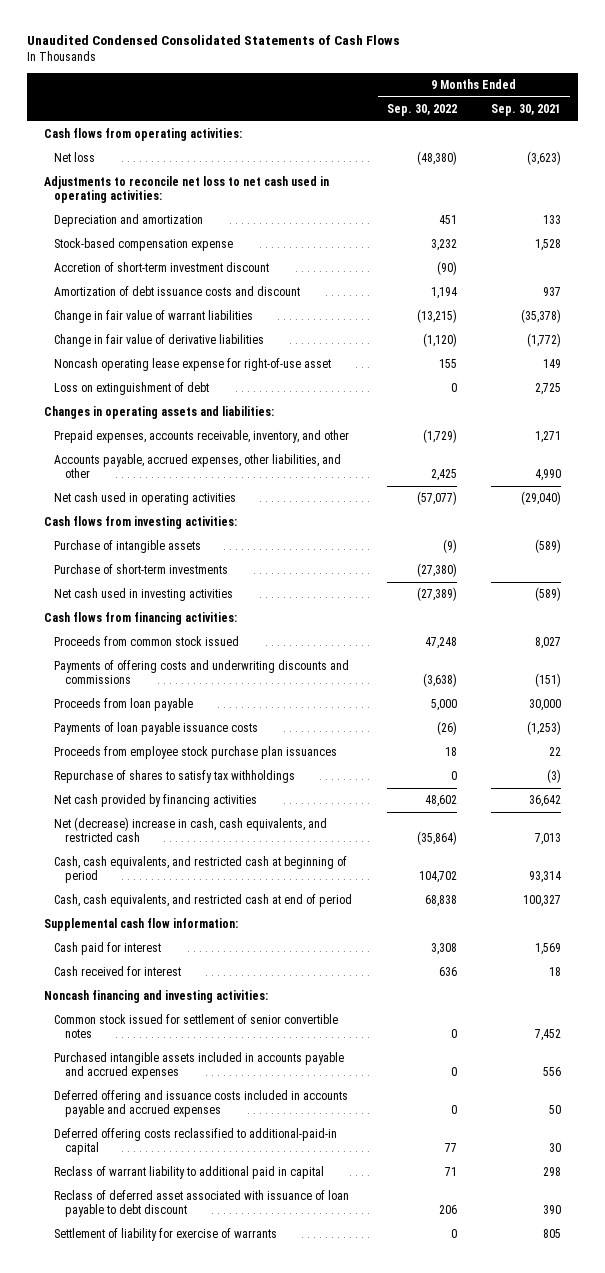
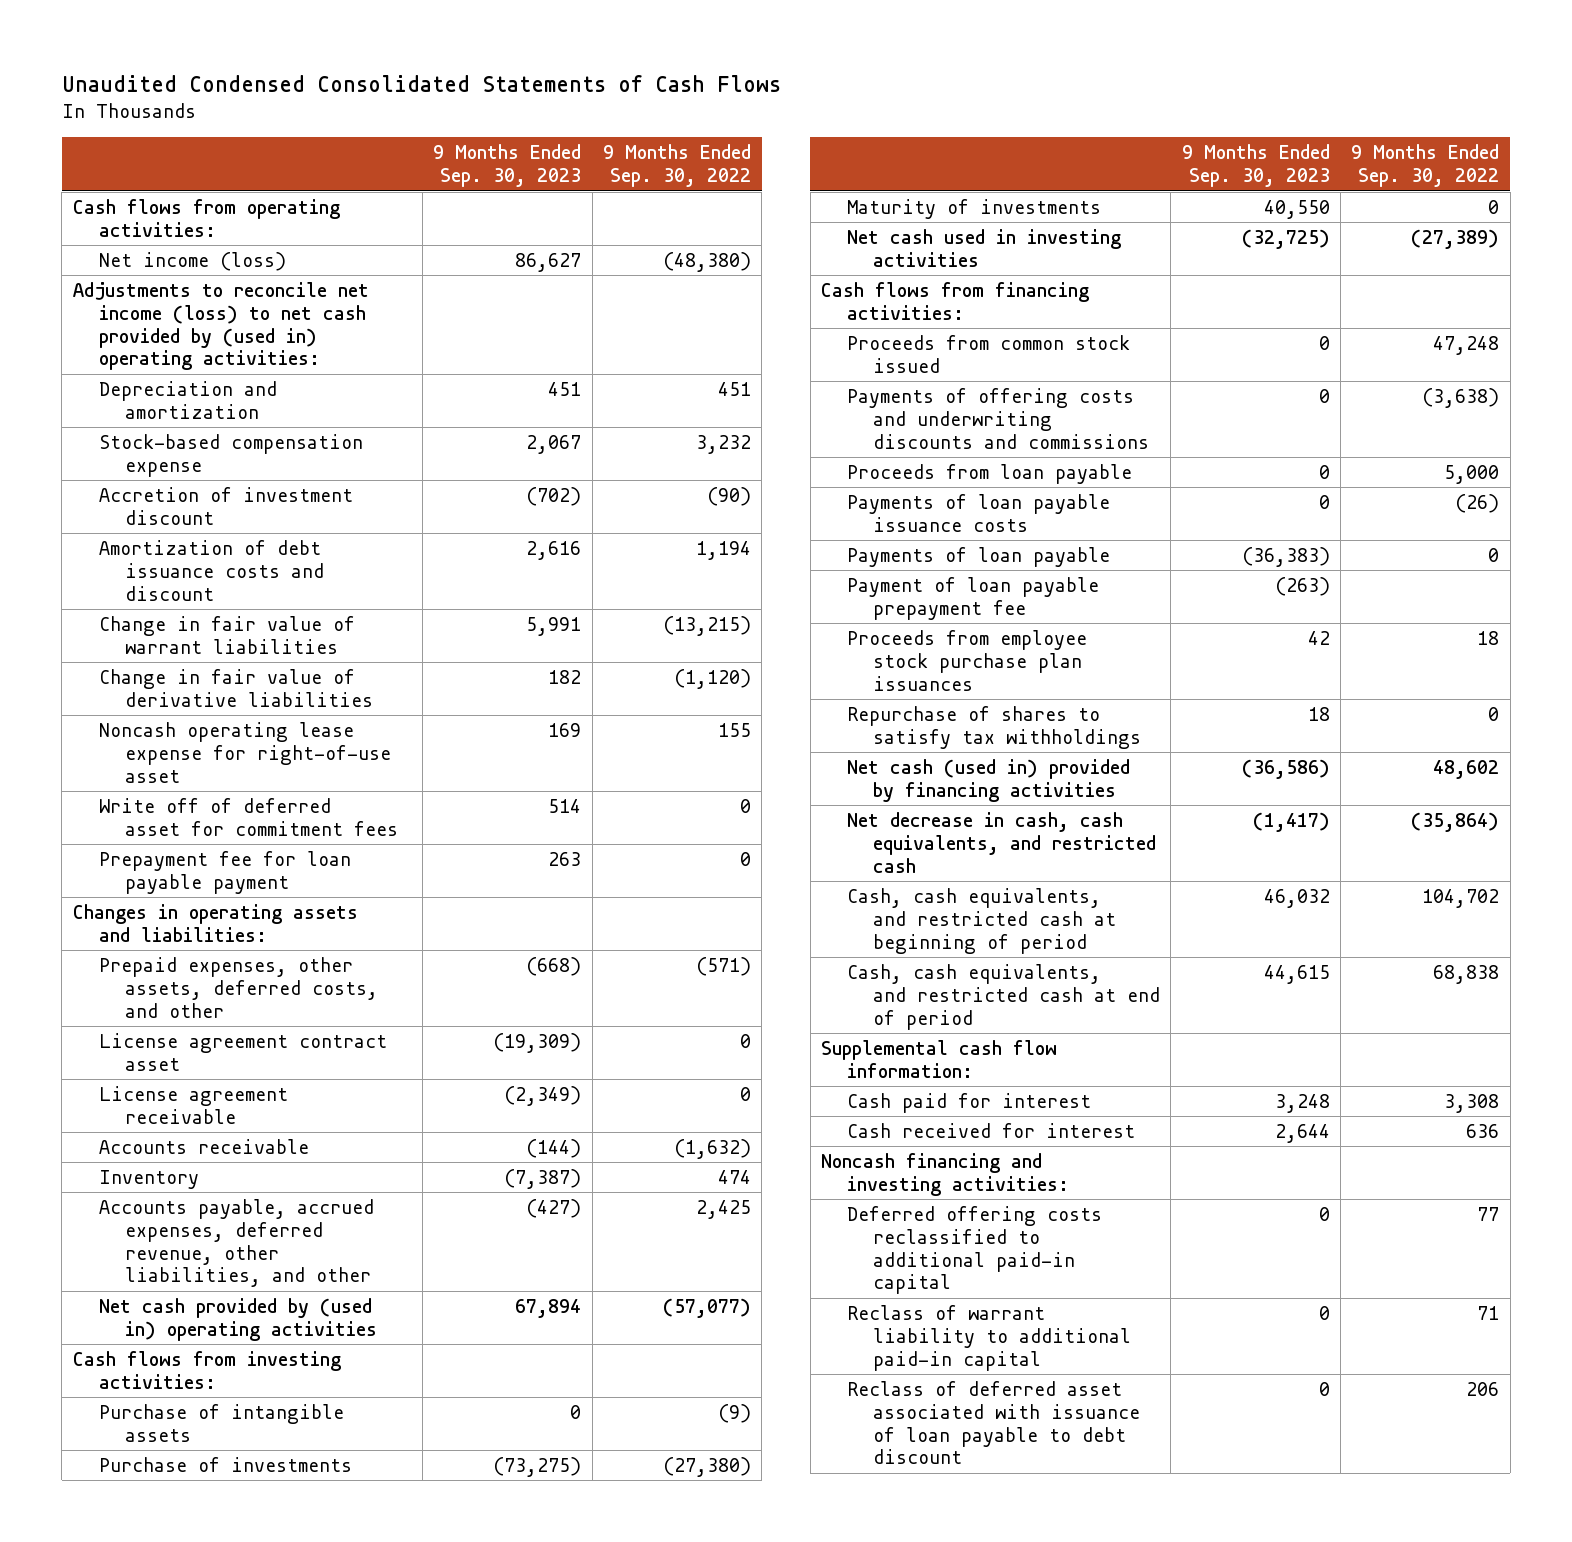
[491,103,562,116] Sep. 30, 2021 -> none
none -> [433,144,582,187] 9 Months Ended Sep. 30, 2023
[54,152,96,163] Net loss -> [98,251,286,271] Net income (loss)
[43,176,329,204] Adjustments to reconcile net loss to net cash used in operating activities: -> [72,281,369,371] Adjustments to reconcile net income (loss) to net cash provided by (used in) operating activities:
[54,262,270,273] Accretion of short-term investment discount -> [98,486,353,525] Accretion of investment discount
[54,382,210,396] Loss on extinguishment of debt -> none
none -> [98,797,398,836] Write off of deferred asset for commitment fees
none -> [98,850,351,894] Prepayment fee for loan payable payment
[54,430,350,444] Prepaid expenses, accounts receivable, inventory, and other -> [98,956,378,1018] Prepaid expenses, other assets, deferred costs, and other
[422,429,457,444] (1,729) -> [695,956,751,976] (571)
none -> [98,1032,387,1071] License agreement contract asset
none -> [98,1085,288,1124] License agreement receivable
none -> [98,1138,309,1154] Accounts receivable
none -> [98,1169,199,1189] Inventory
[54,454,342,479] Accounts payable, accrued expenses, other liabilities, and other -> [98,1198,374,1288] Accounts payable, accrued expenses, deferred revenue, other liabilities, and other
[54,492,237,506] Net cash used in operating activities -> [98,1297,377,1341] Net cash provided by (used in) operating activities
[54,564,229,575] Purchase of short-term investments -> [98,1456,352,1472] Purchase of investments
none -> [846,198,1101,219] Maturity of investments
none -> [846,546,1110,567] Payments of loan payable
none -> [846,576,1099,620] Payment of loan payable prepayment fee
[54,794,258,808] Net cash provided by financing activities -> [846,758,1130,802] Net cash (used in) provided by financing activities
[54,817,328,843] Net (decrease) increase in cash, cash equivalents, and restricted cash -> [846,811,1156,873] Net decrease in cash, cash equivalents, and restricted cash
[54,1014,339,1039] Common stock issued for settlement of senior convertible notes -> none
[54,1052,345,1080] Purchased intangible assets included in accounts payable and accrued expenses -> none
[54,1090,349,1118] Deferred offering and issuance costs included in accounts payable and accrued expenses -> none
[54,1128,338,1156] Deferred offering costs reclassified to additional-paid-in capital -> [846,1205,1102,1295] Deferred offering costs reclassified to additional paid-in capital
[54,1166,325,1180] Reclass of warrant liability to additional paid in capital -> [846,1304,1131,1371] Reclass of warrant liability to additional paid-in capital
[54,1228,278,1242] Settlement of liability for exercise of warrants -> none

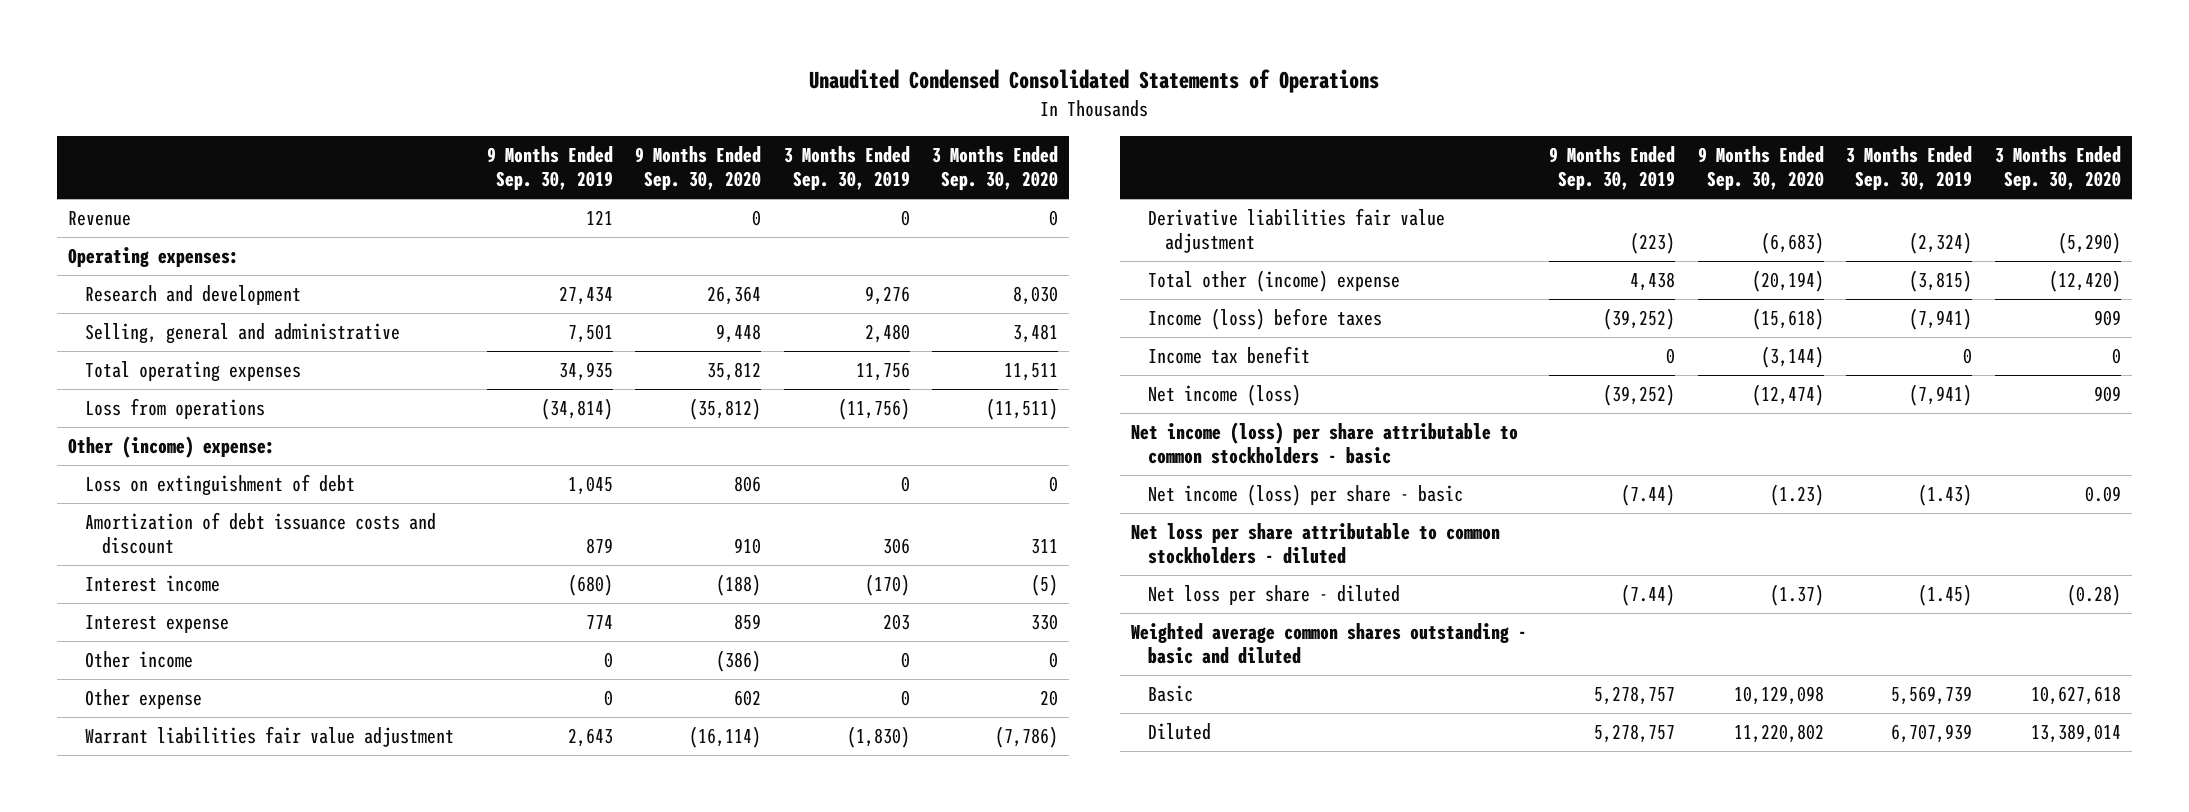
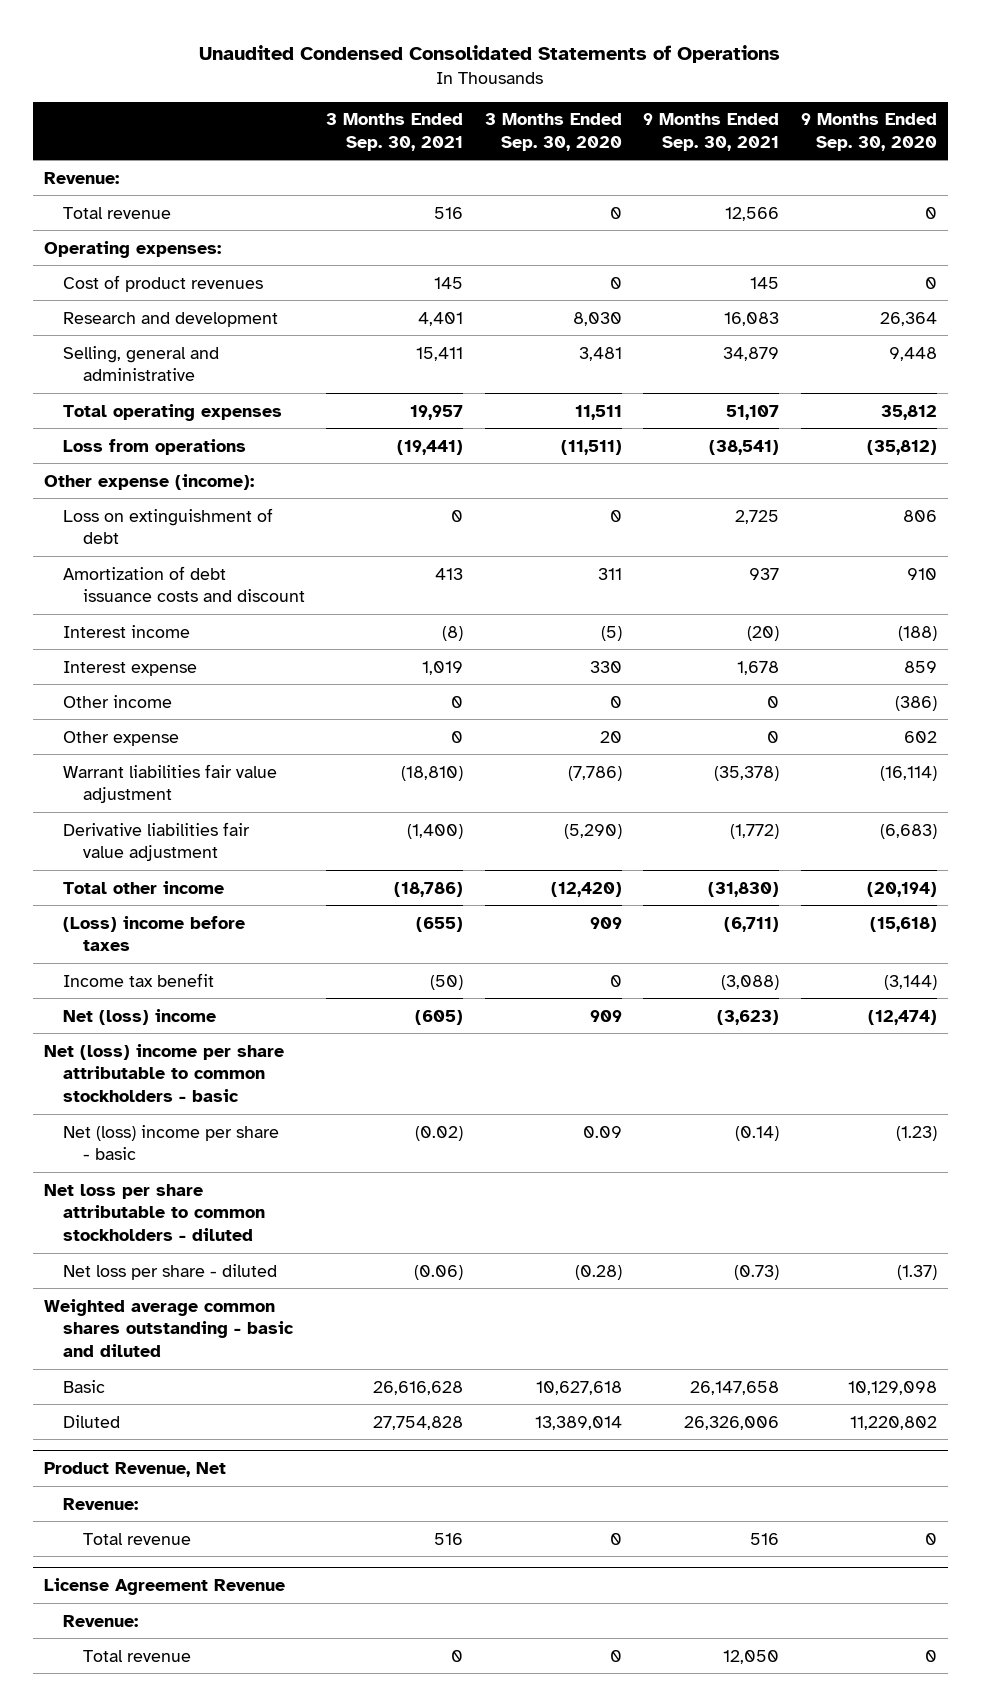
[486,146,613,191] 9 Months Ended Sep. 30, 2019 -> none
[783,146,910,191] 3 Months Ended Sep. 30, 2019 -> none
none -> [326,113,464,151] 3 Months Ended Sep. 30, 2021
none -> [643,113,780,151] 9 Months Ended Sep. 30, 2021
none -> [43,171,119,184] Revenue:
[68,211,132,227] Revenue -> [63,206,172,219] Total revenue
none -> [63,274,264,292] Cost of product revenues
[68,436,276,459] Other (income) expense: -> [43,473,254,490] Other expense (income):
[1147,270,1400,293] Total other (income) expense -> [63,880,225,894] Total other income
[1147,308,1382,331] Income (loss) before taxes -> [63,915,246,952] (Loss) income before taxes
[1147,384,1301,407] Net income (loss) -> [63,1008,217,1025] Net (loss) income
[1130,422,1518,465] Net income (loss) per share attributable to common stockholders - basic -> [43,1043,284,1102] Net (loss) income per share attributable to common stockholders - basic
[1147,484,1463,507] Net income (loss) per share - basic -> [63,1124,280,1161] Net (loss) income per share - basic
none -> [43,1461,226,1477] Product Revenue, Net
none -> [63,1497,139,1510] Revenue:
none -> [82,1532,191,1545] Total revenue
none -> [43,1577,285,1595] License Agreement Revenue
none -> [63,1614,139,1627] Revenue:
none -> [82,1649,191,1662] Total revenue

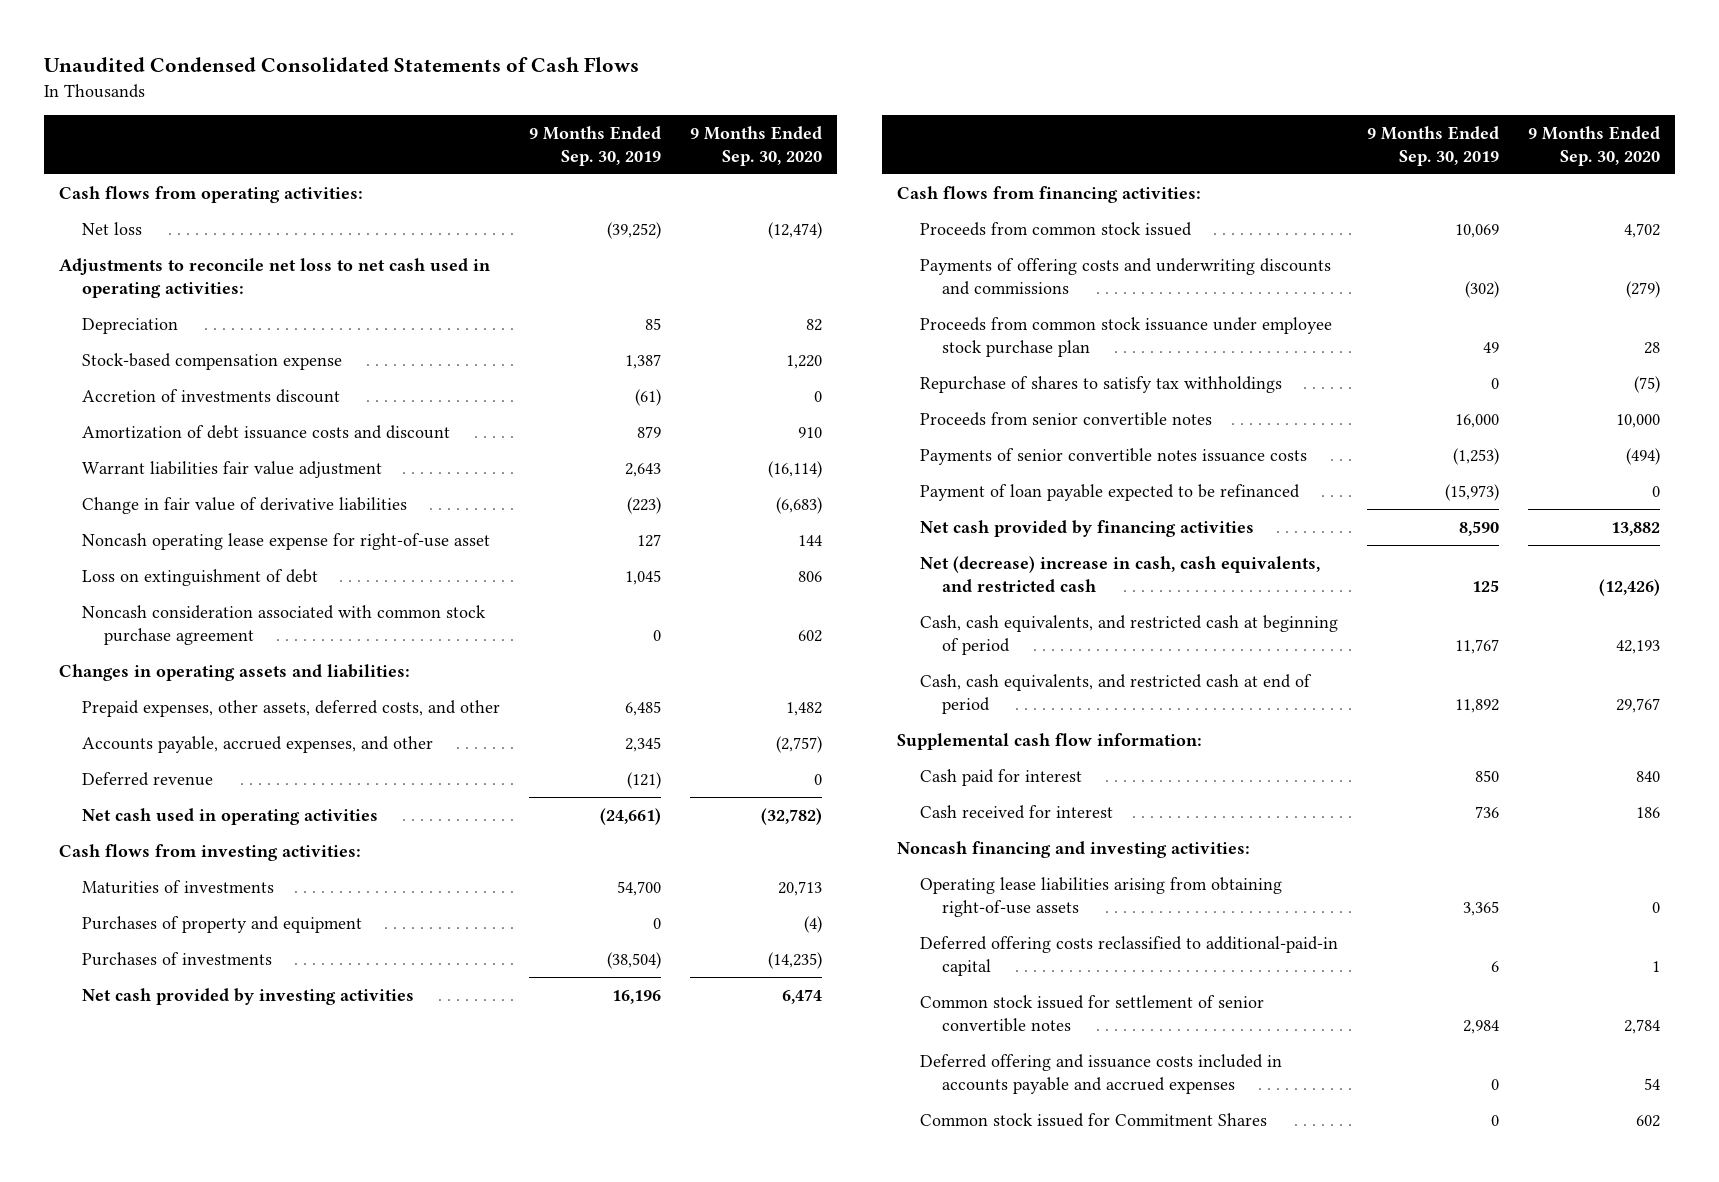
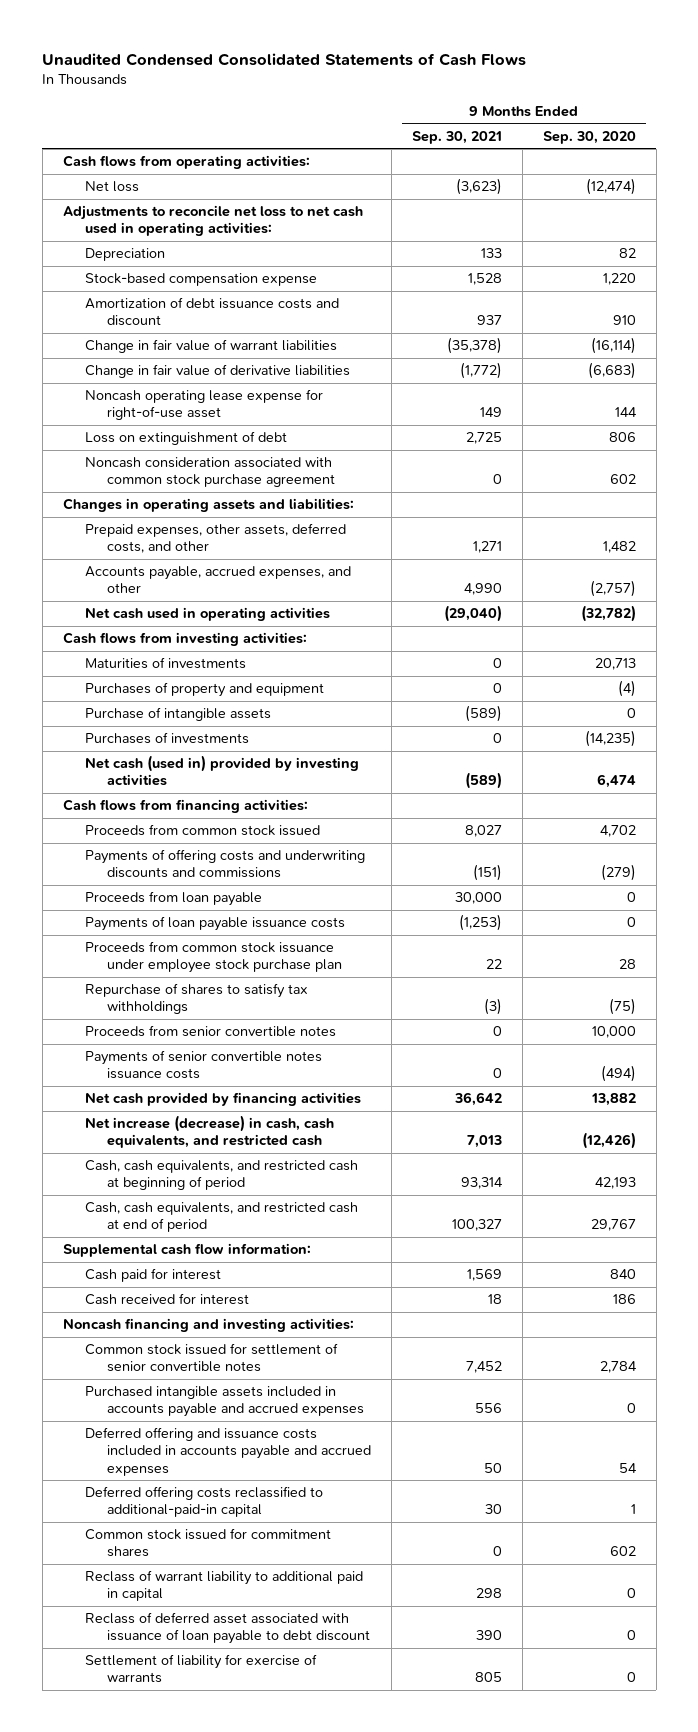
[528,125,661,166] 9 Months Ended Sep. 30, 2019 -> none
none -> [412,130,503,144] Sep. 30, 2021
[81,388,340,403] Accretion of investments discount -> none
[81,460,382,478] Warrant liabilities fair value adjustment -> [84,339,337,354] Change in fair value of warrant liabilities
[81,771,213,786] Deferred revenue -> none
none -> [84,707,271,722] Purchase of intangible assets
[81,987,414,1005] Net cash provided by investing activities -> [84,755,359,787] Net cash (used in) provided by investing activities
none -> [84,891,262,907] Proceeds from loan payable
none -> [84,916,345,932] Payments of loan payable issuance costs
[919,483,1300,501] Payment of loan payable expected to be refinanced -> none
[919,555,1320,592] Net (decrease) increase in cash, cash equivalents, and restricted cash -> [84,1115,334,1149] Net increase (decrease) in cash, cash equivalents, and restricted cash
[919,876,1282,917] Operating lease liabilities arising from obtaining right-of-use assets -> none
none -> [84,1386,365,1418] Purchased intangible assets included in accounts payable and accrued expenses
[919,935,1338,976] Deferred offering costs reclassified to additional-paid-in capital -> [84,1486,323,1518] Deferred offering costs reclassified to additional-paid-in capital
[919,1112,1267,1127] Common stock issued for Commitment Shares -> [84,1528,331,1558] Common stock issued for commitment shares
none -> [84,1570,363,1602] Reclass of warrant liability to additional paid in capital
none -> [84,1612,371,1645] Reclass of deferred asset associated with issuance of loan payable to debt discount
none -> [84,1654,317,1684] Settlement of liability for exercise of warrants

